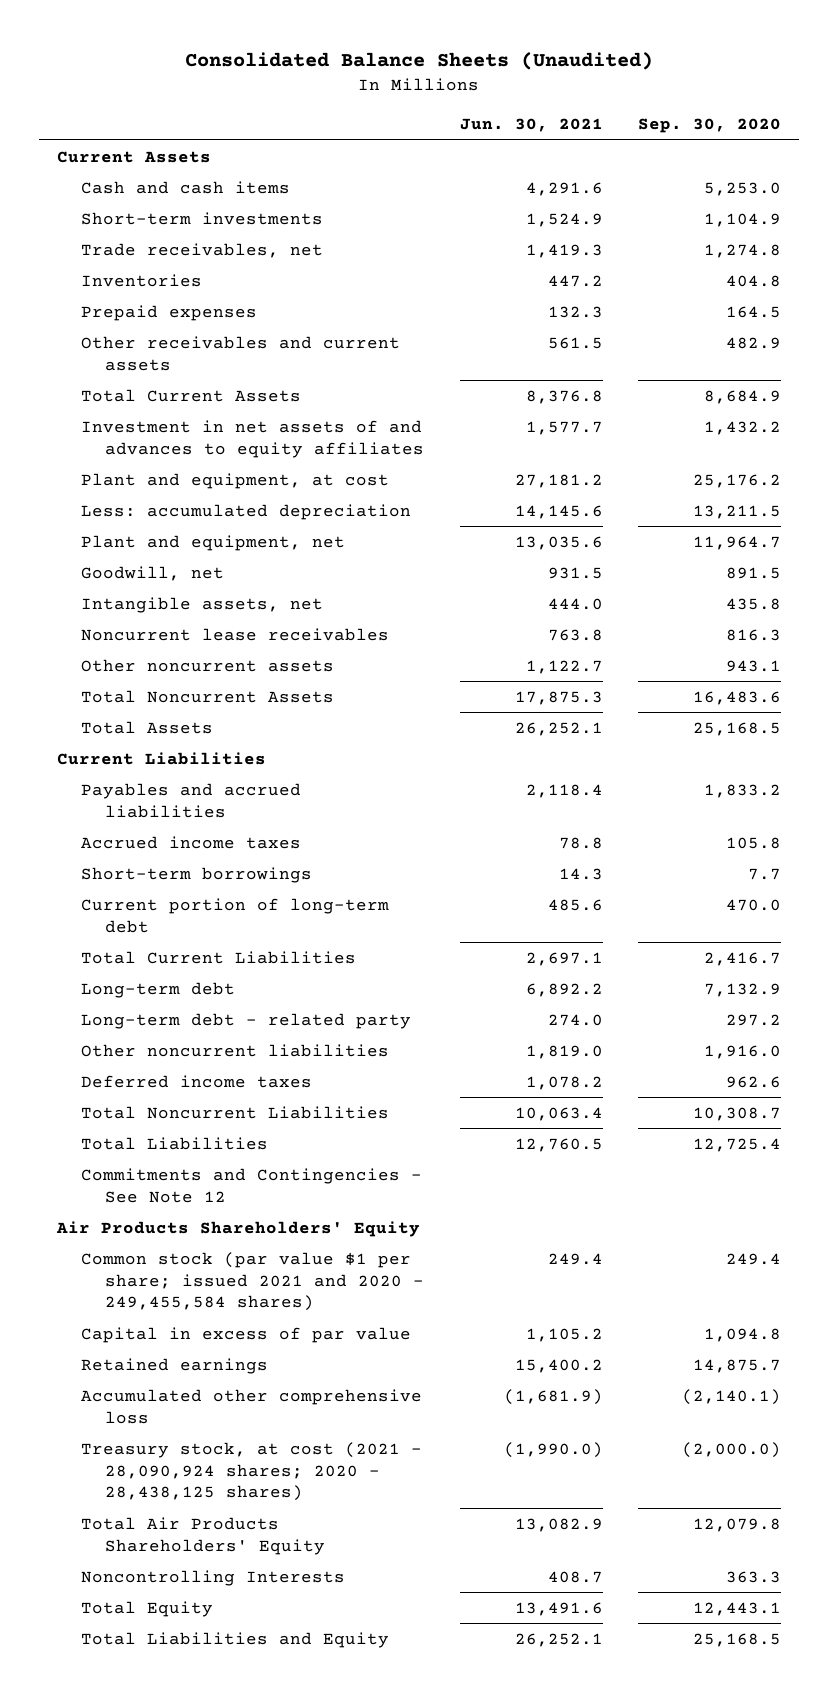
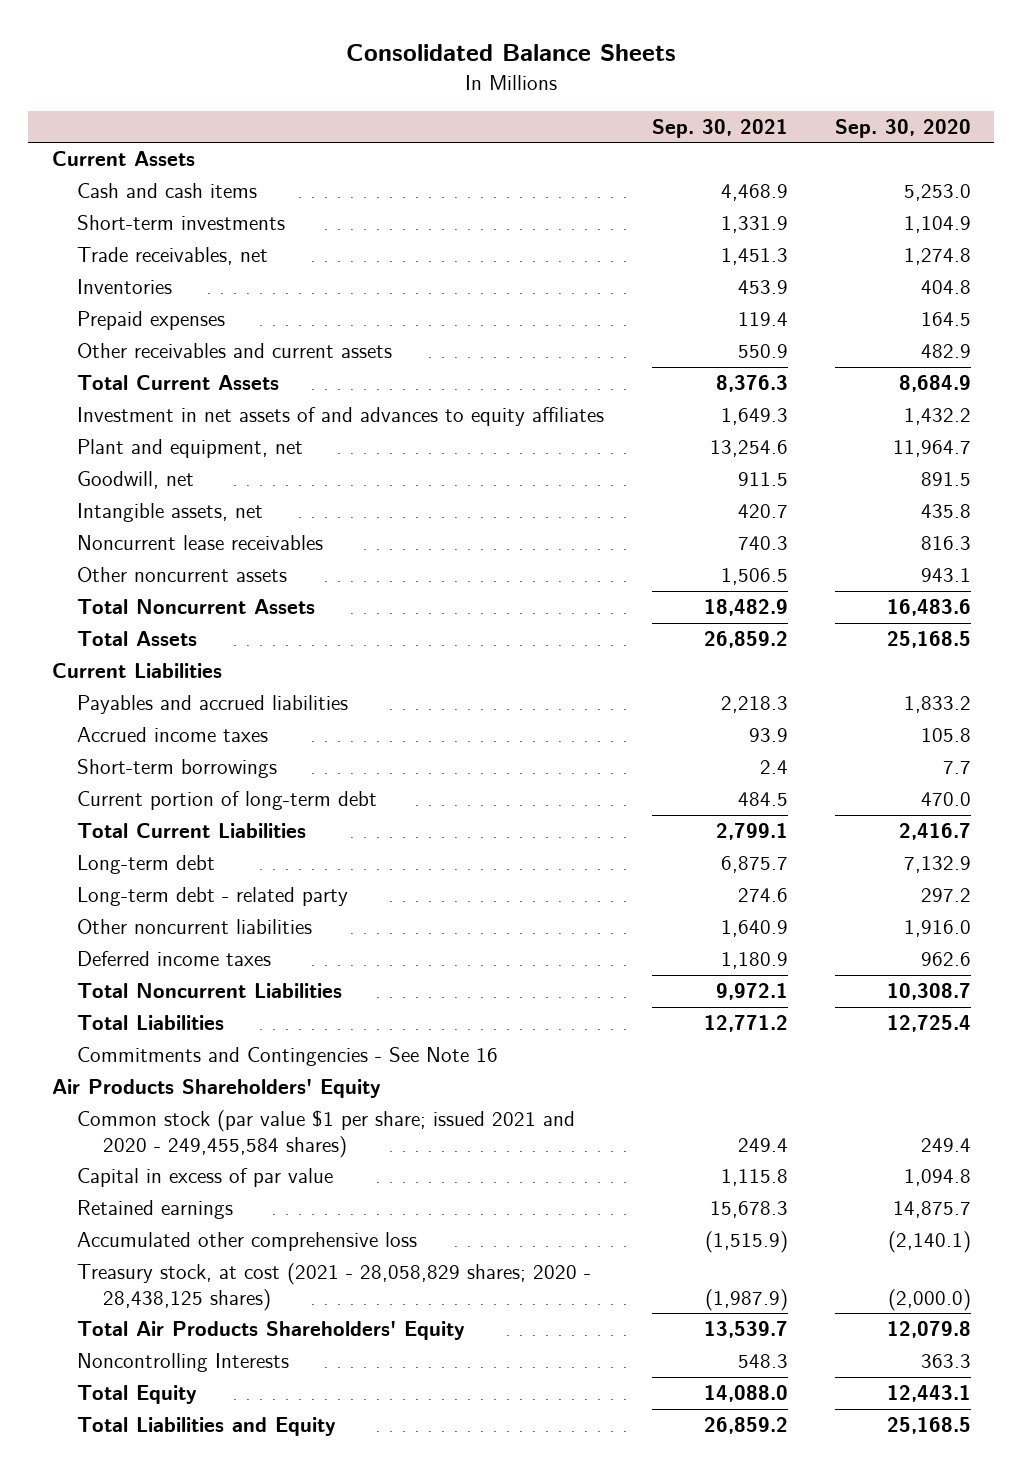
[184,52,653,71] Consolidated Balance Sheets (Unaudited) -> [346,44,677,62] Consolidated Balance Sheets
[459,118,603,133] Jun. 30, 2021 -> none
none -> [651,119,788,139] Sep. 30, 2021
[80,472,389,489] Plant and equipment, at cost -> none
[80,503,411,520] Less: accumulated depreciation -> none
[80,1167,422,1203] Commitments and Contingencies - See Note 12 -> [77,1047,499,1067] Commitments and Contingencies - See Note 16
[80,1441,422,1502] Treasury stock, at cost (2021 - 28,090,924 shares; 2020 - 28,438,125 shares) -> [77,1263,592,1311] Treasury stock, at cost (2021 - 28,058,829 shares; 2020 - 28,438,125 shares)

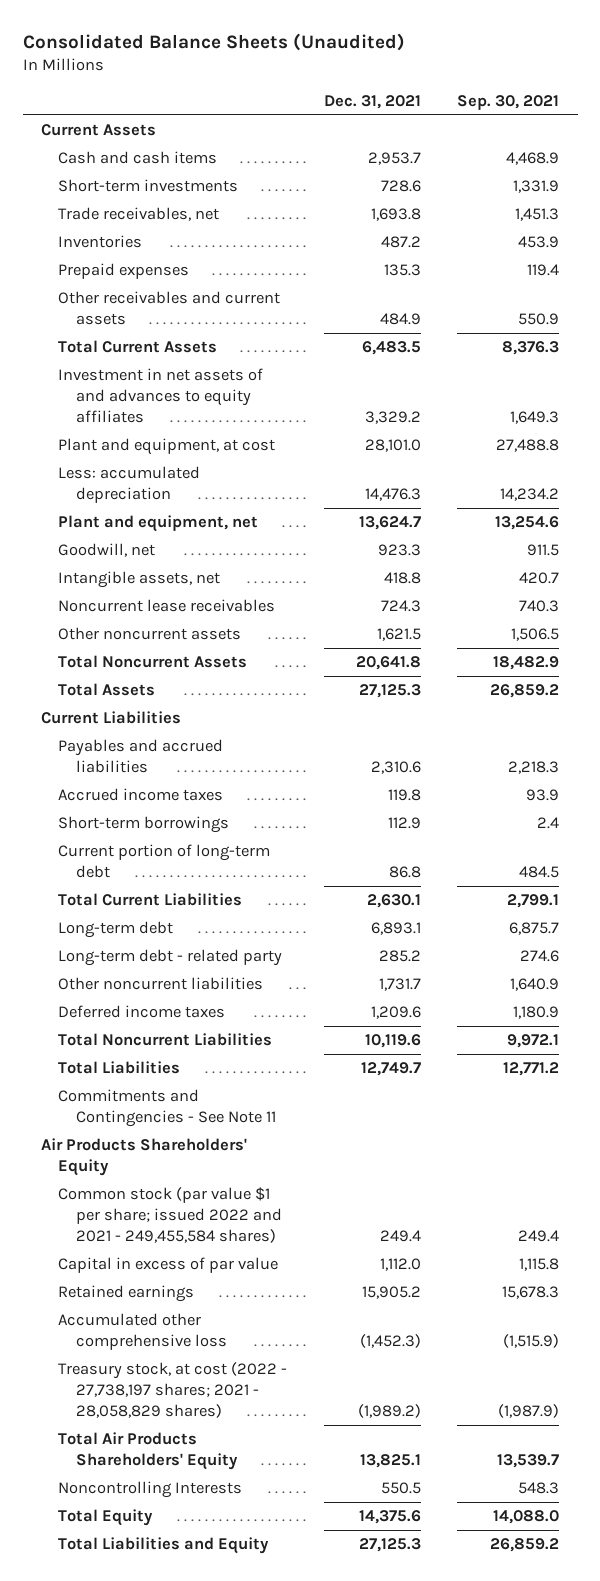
[346,44,677,62] Consolidated Balance Sheets -> [22,33,405,52] Consolidated Balance Sheets (Unaudited)
[834,119,971,139] Sep. 30, 2020 -> none
none -> [323,95,421,110] Dec. 31, 2021
none -> [58,438,276,456] Plant and equipment, at cost
none -> [58,466,201,504] Less: accumulated depreciation
[77,1047,499,1067] Commitments and Contingencies - See Note 16 -> [58,1089,276,1128] Commitments and Contingencies - See Note 11
[77,1110,576,1158] Common stock (par value $1 per share; issued 2021 and 2020 - 249,455,584 shares) -> [58,1187,282,1244] Common stock (par value $1 per share; issued 2022 and 2021 - 249,455,584 shares)
[77,1263,592,1311] Treasury stock, at cost (2021 - 28,058,829 shares; 2020 - 28,438,125 shares) -> [58,1362,288,1419] Treasury stock, at cost (2022 - 27,738,197 shares; 2021 - 28,058,829 shares)

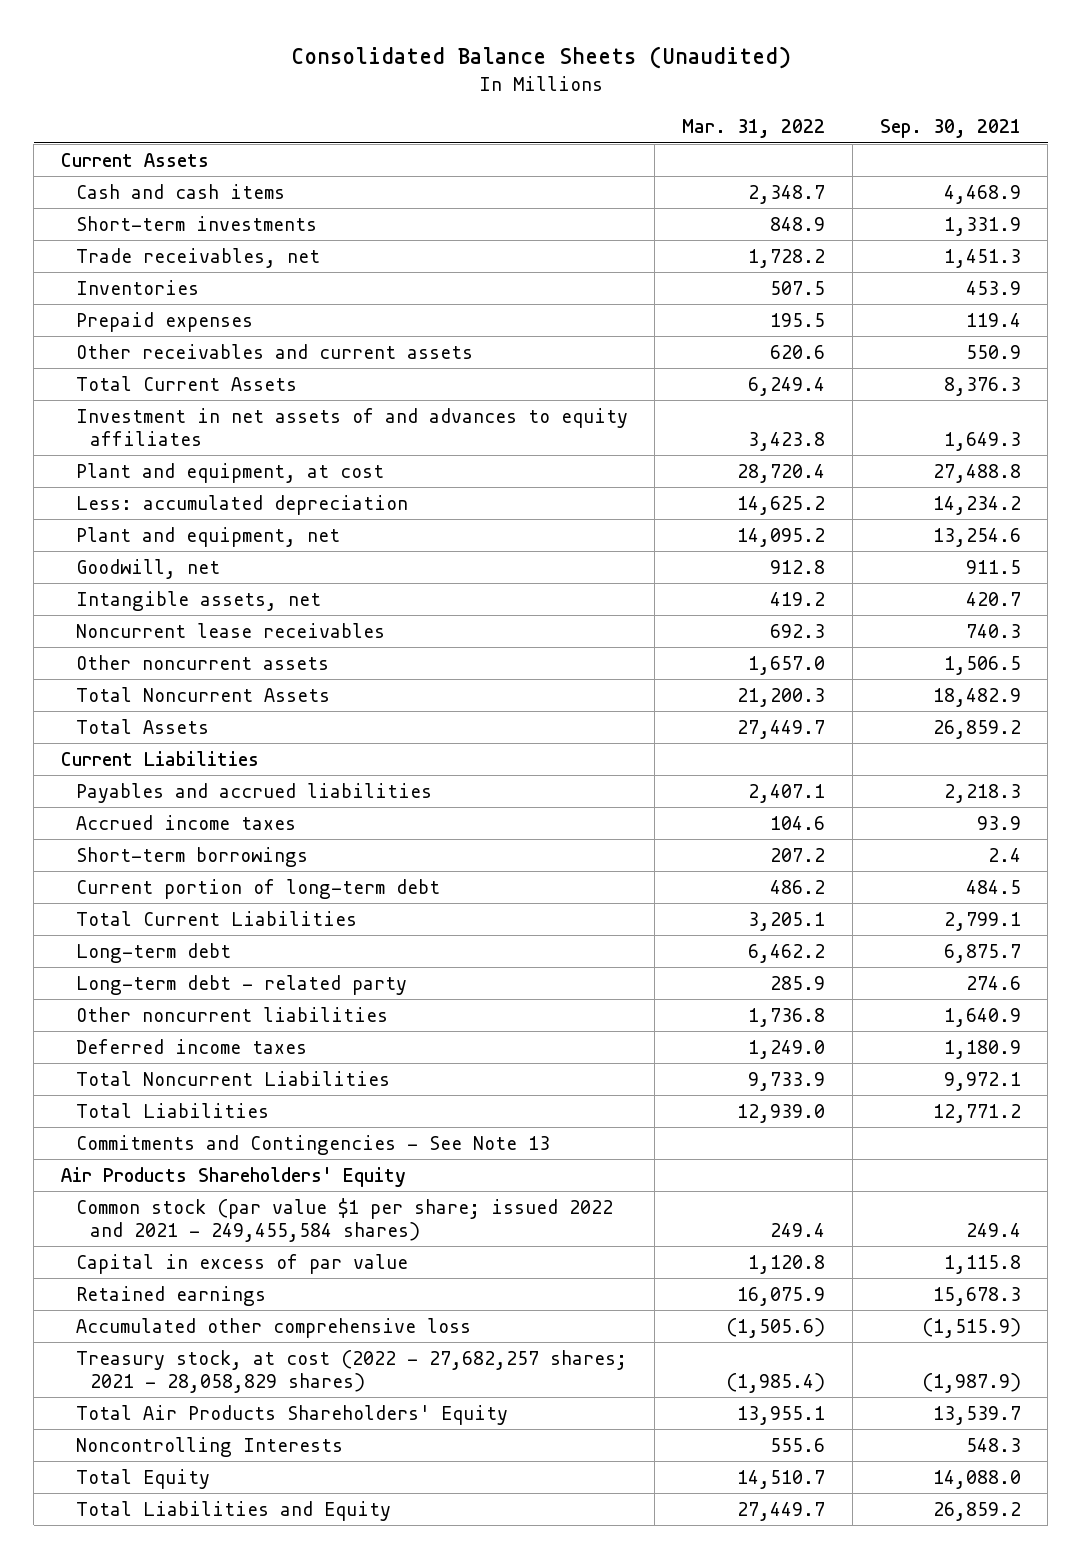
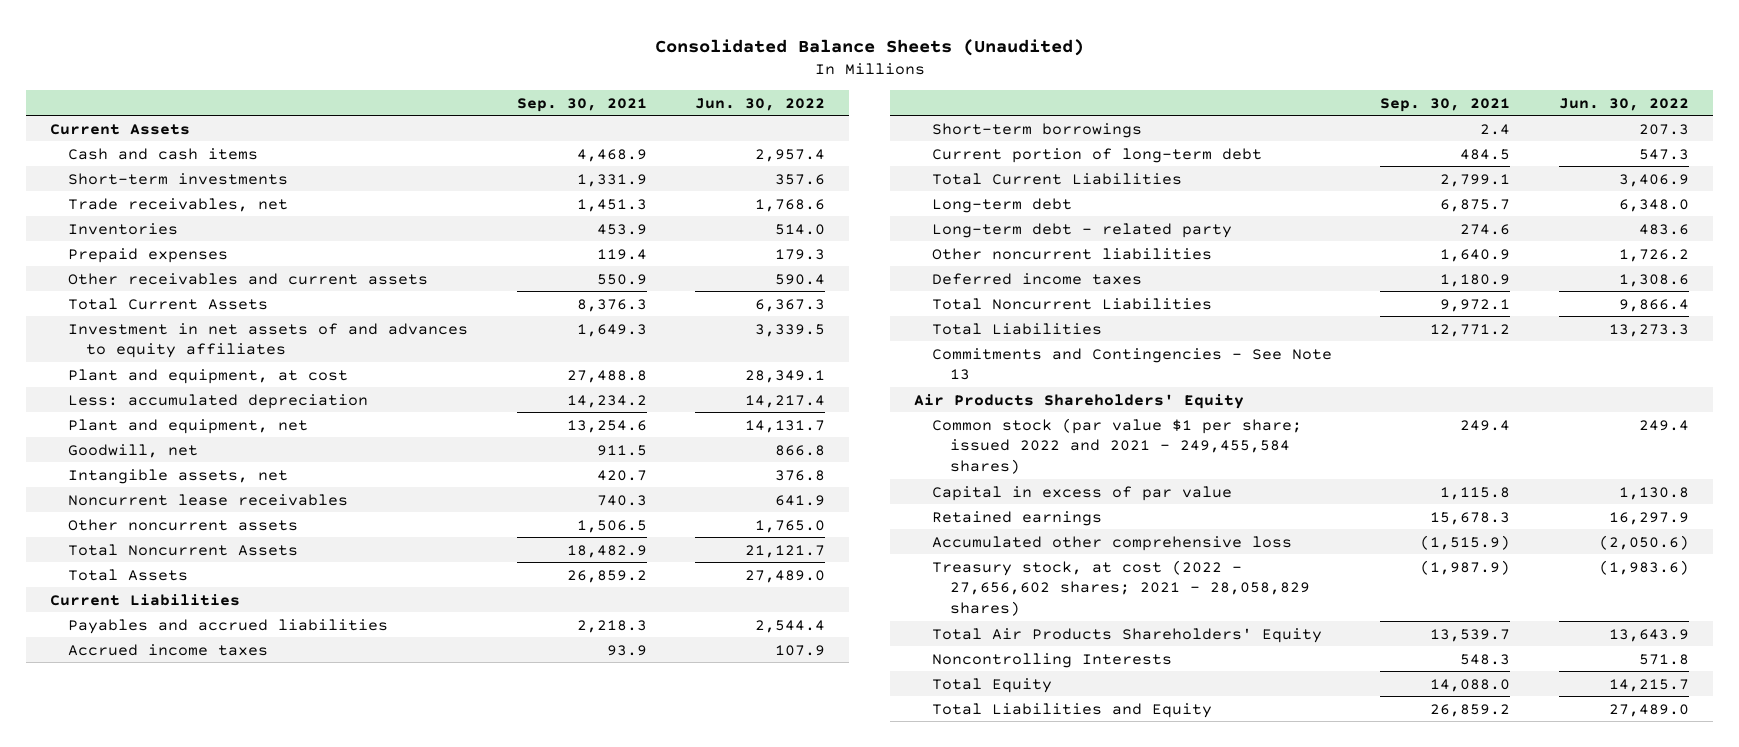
[682,119,826,139] Mar. 31, 2022 -> none
none -> [694,97,825,111] Jun. 30, 2022
[75,1349,627,1393] Treasury stock, at cost (2022 - 27,682,257 shares; 2021 - 28,058,829 shares) -> [932,559,1310,616] Treasury stock, at cost (2022 - 27,656,602 shares; 2021 - 28,058,829 shares)

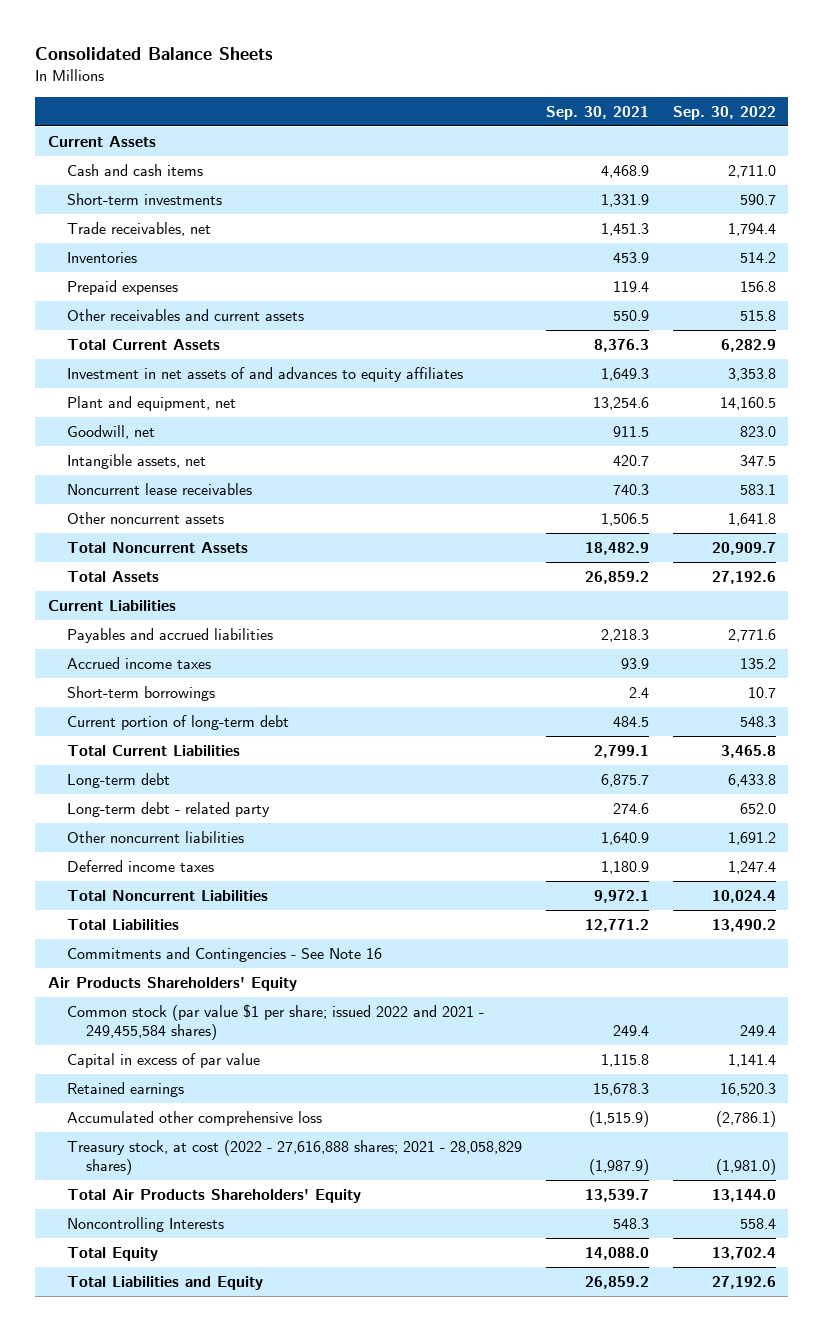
[654,38,1084,56] Consolidated Balance Sheets (Unaudited) -> [35,46,274,60] Consolidated Balance Sheets
[694,97,825,111] Jun. 30, 2022 -> none
none -> [673,105,777,120] Sep. 30, 2022
[68,368,349,384] Plant and equipment, at cost -> none
[68,393,369,409] Less: accumulated depreciation -> none
[932,347,1333,381] Commitments and Contingencies - See Note 13 -> [66,947,382,963] Commitments and Contingencies - See Note 16
[932,559,1310,616] Treasury stock, at cost (2022 - 27,656,602 shares; 2021 - 28,058,829 shares) -> [66,1140,522,1176] Treasury stock, at cost (2022 - 27,616,888 shares; 2021 - 28,058,829 shares)

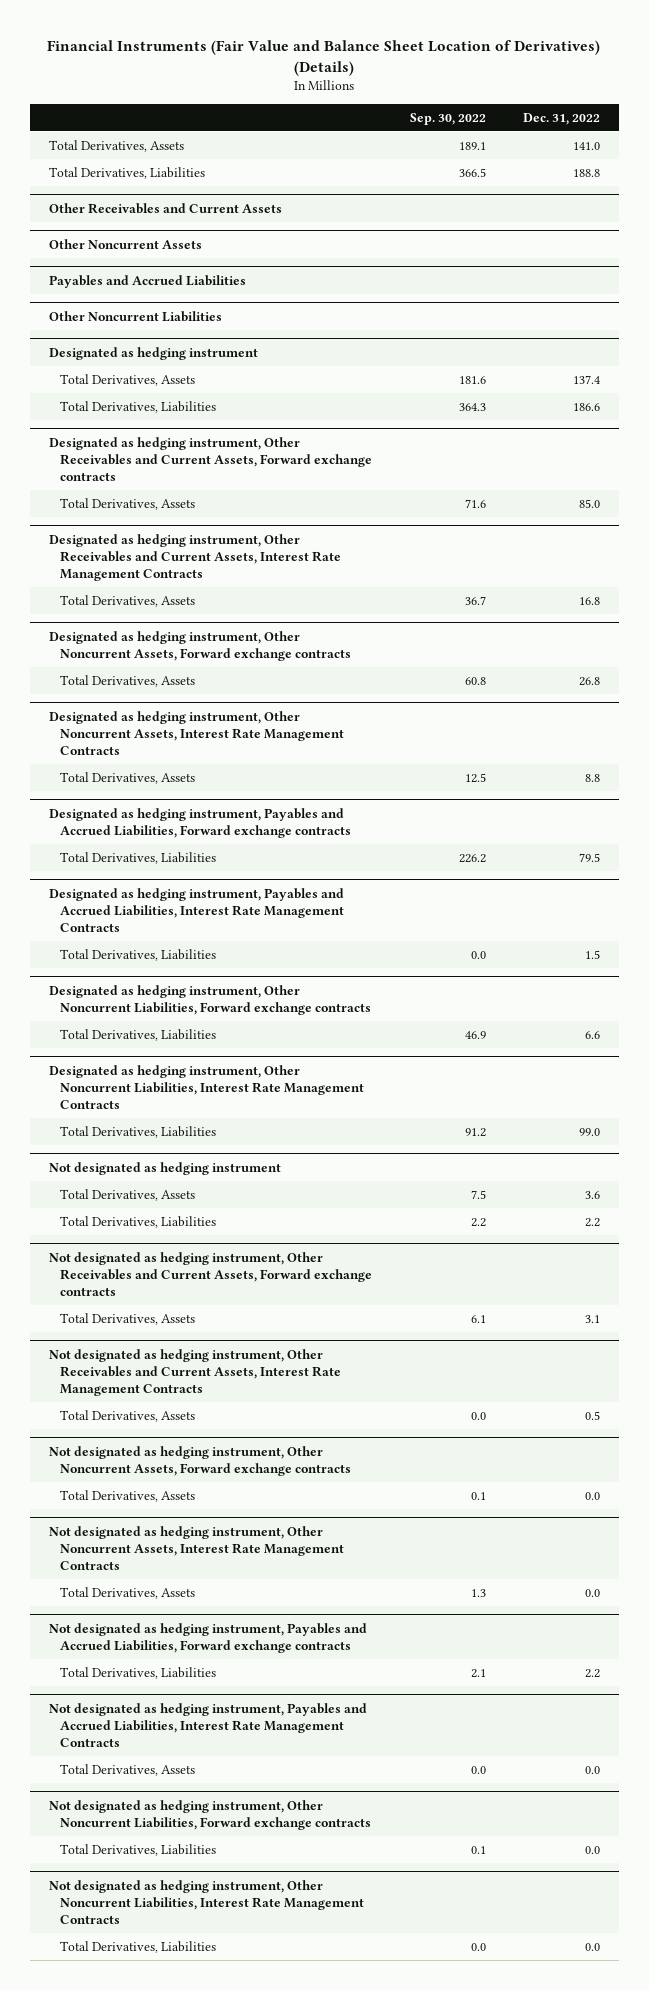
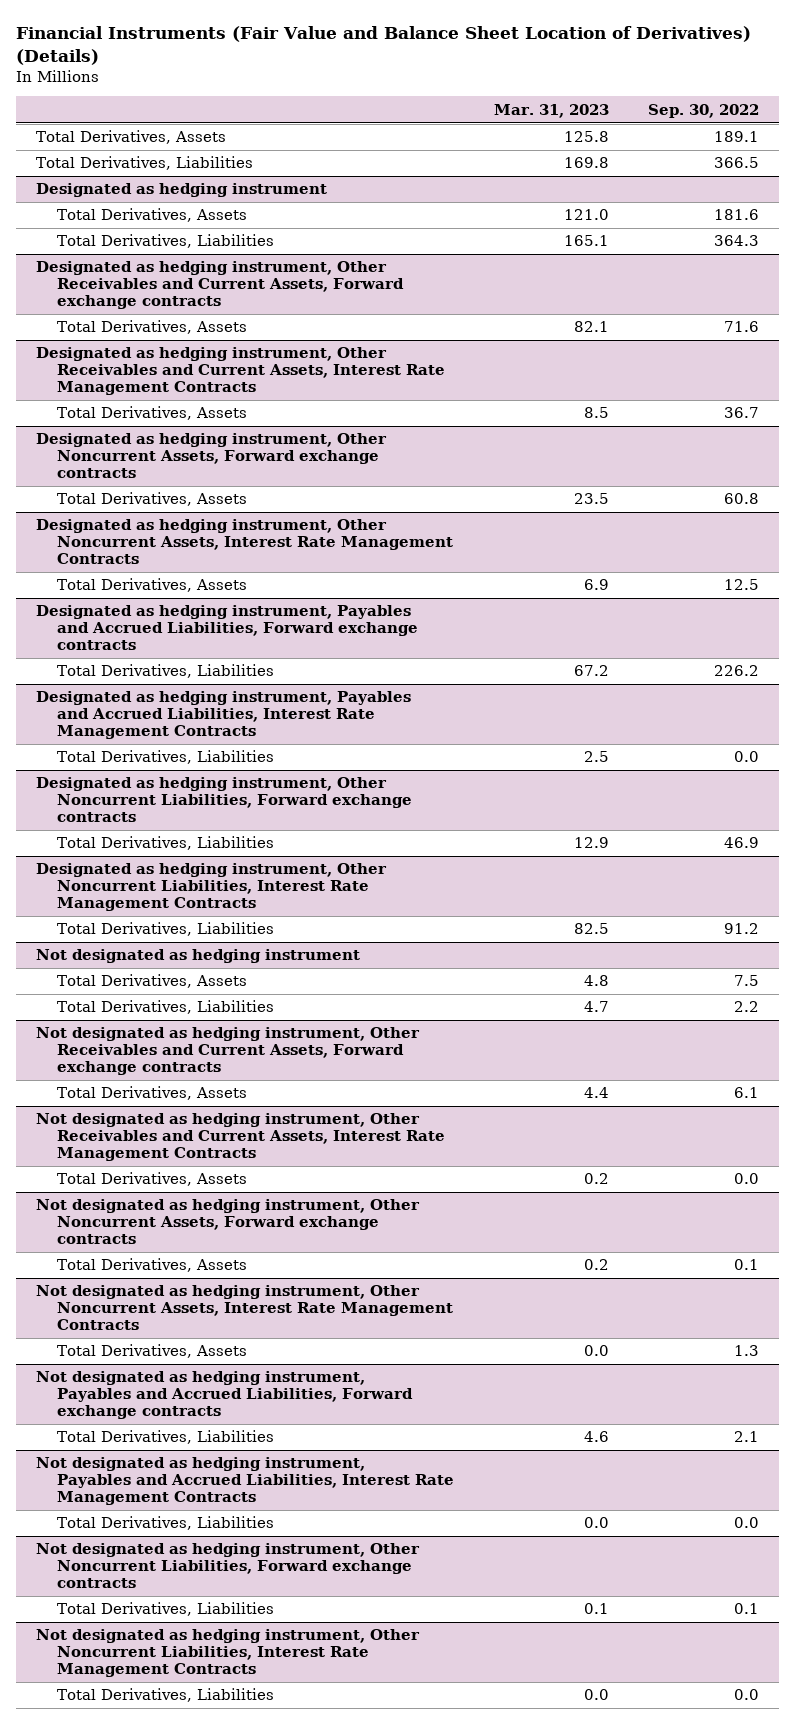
[523,112,601,125] Dec. 31, 2022 -> none
none -> [493,103,609,118] Mar. 31, 2023
[48,202,282,214] Other Receivables and Current Assets -> none
[48,238,202,249] Other Noncurrent Assets -> none
[48,274,246,288] Payables and Accrued Liabilities -> none
[48,310,222,322] Other Noncurrent Liabilities -> none
[60,1763,196,1776] Total Derivatives, Assets -> [57,1516,275,1531] Total Derivatives, Liabilities

